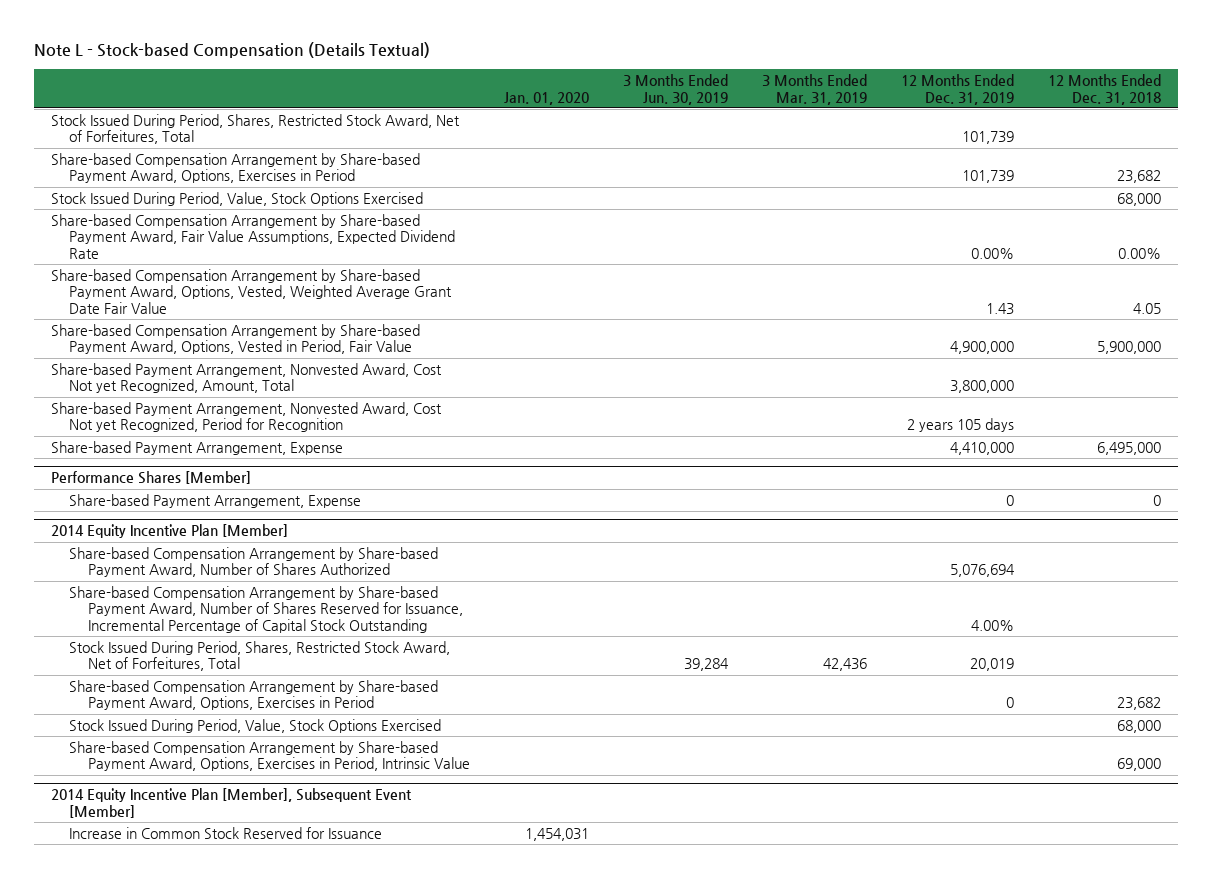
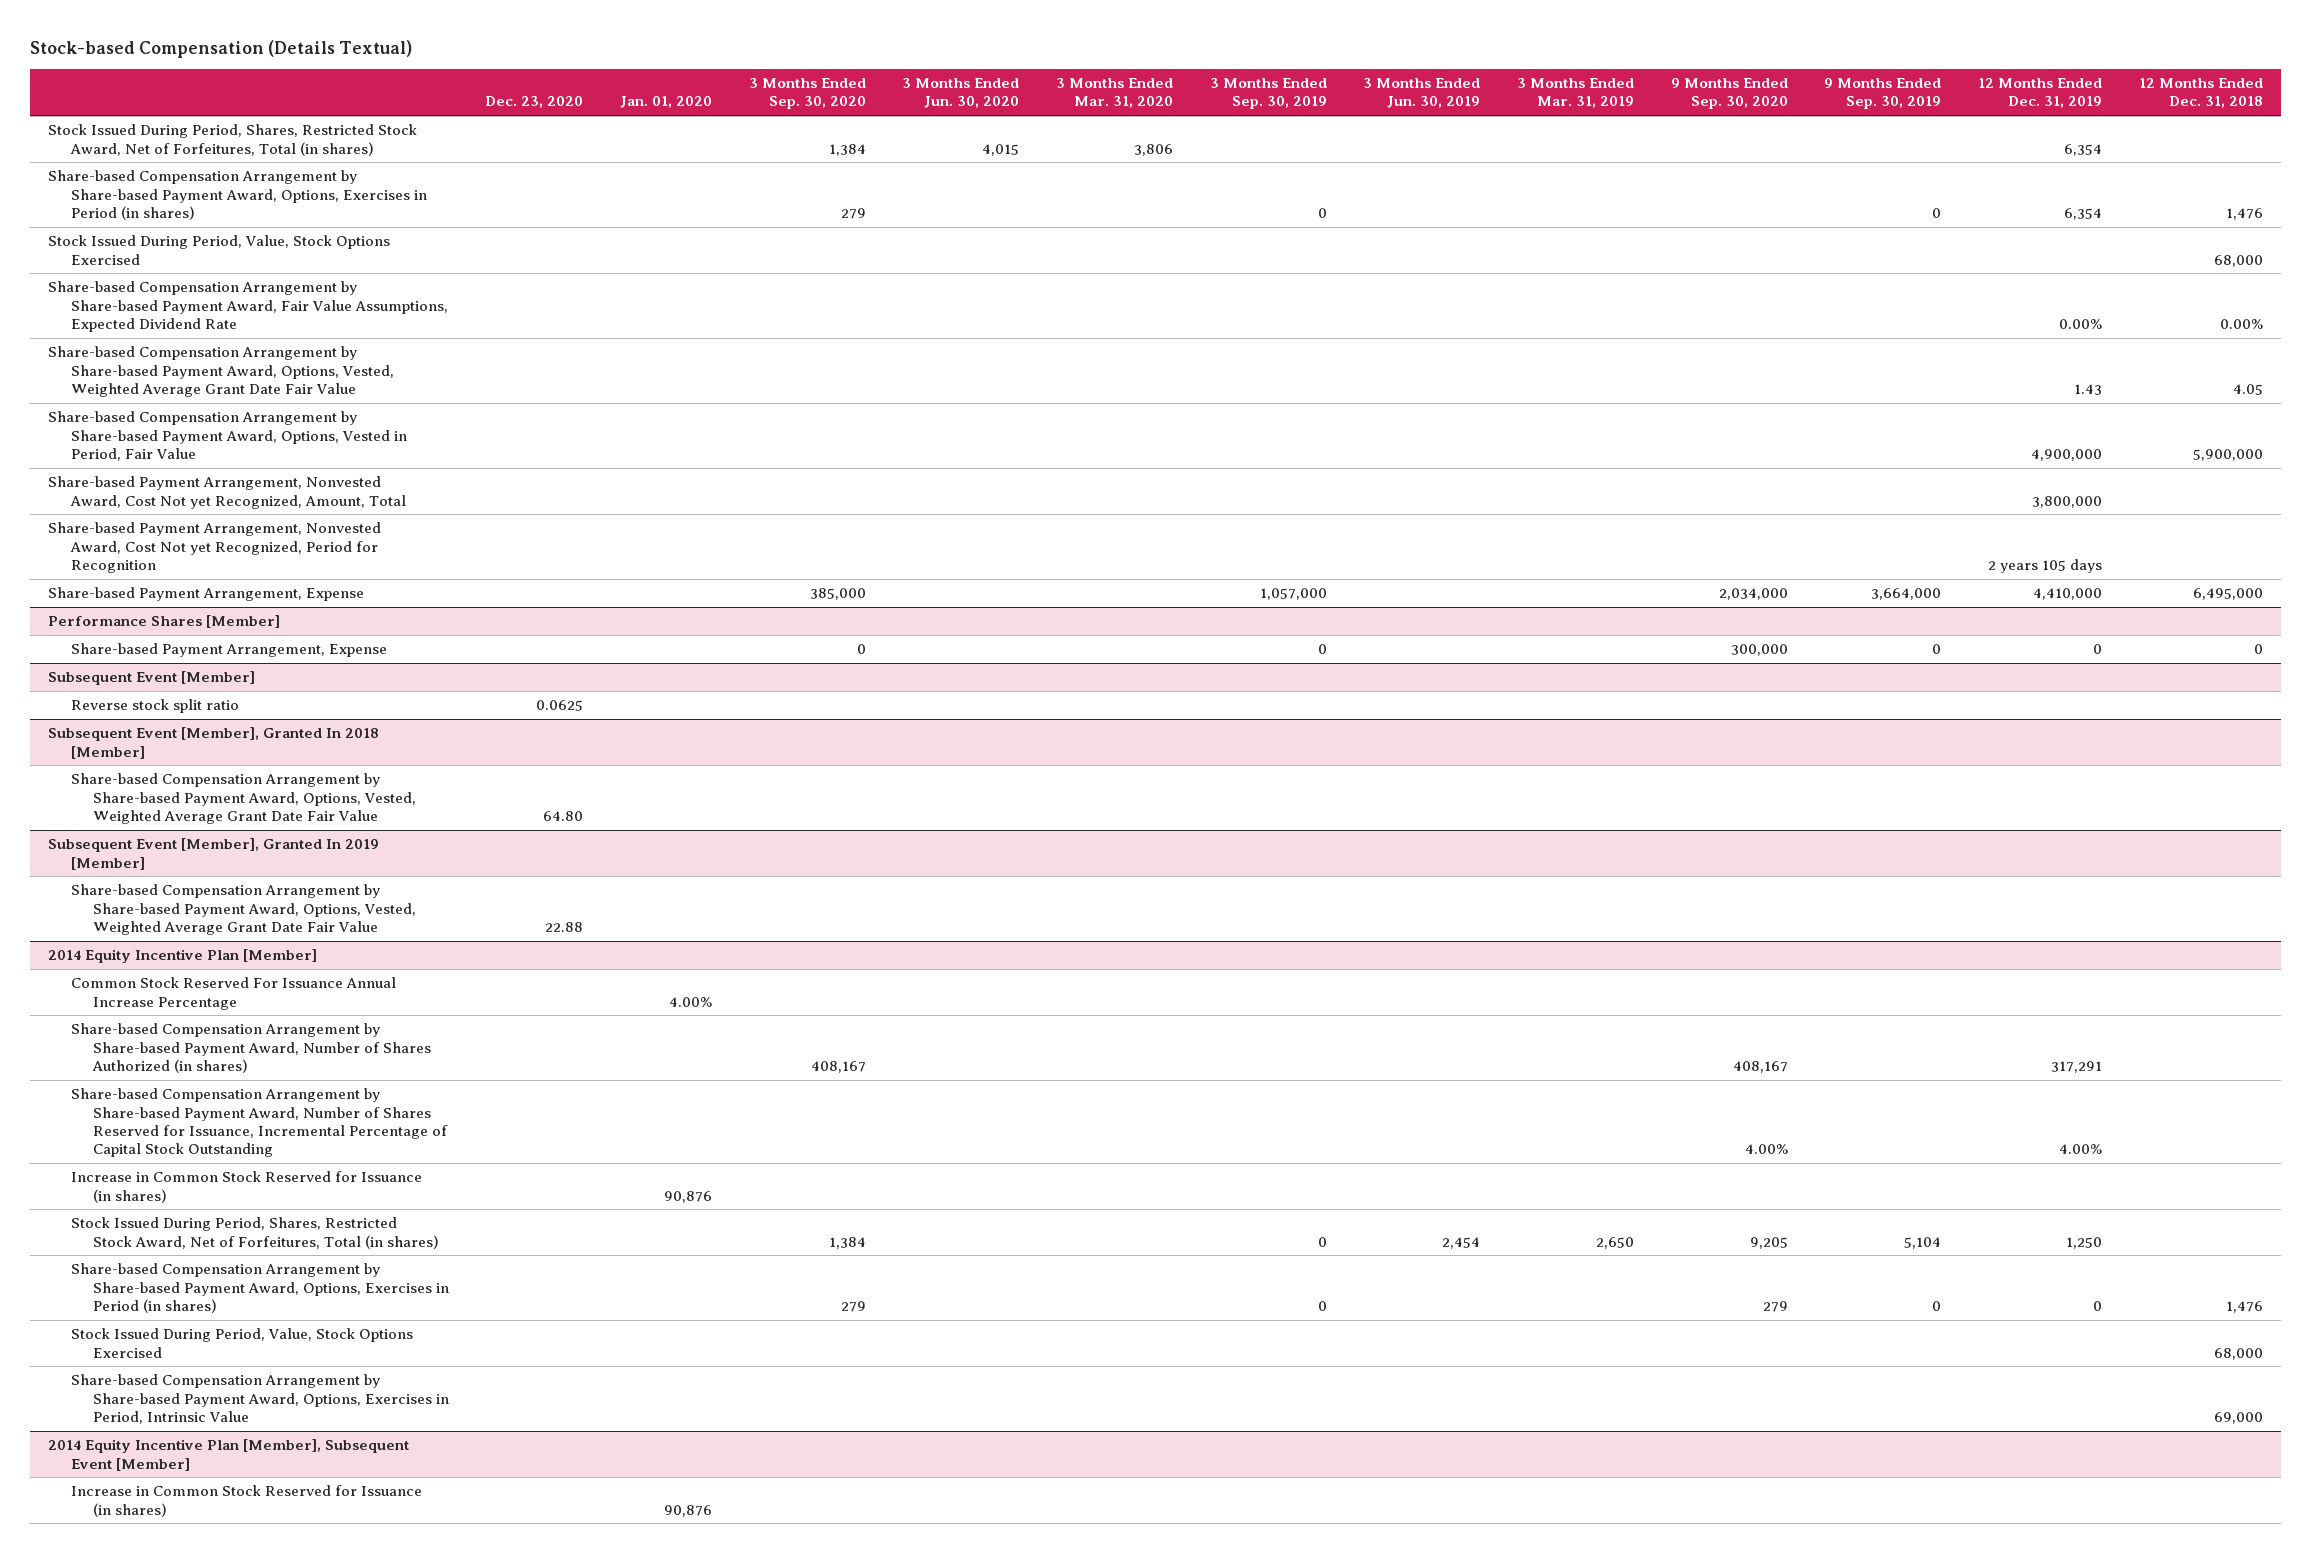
[34,42,431,59] Note L - Stock-based Compensation (Details Textual) -> [30,39,413,58] Stock-based Compensation (Details Textual)
none -> [485,96,584,109] Dec. 23, 2020
none -> [748,78,866,110] 3 Months Ended Sep. 30, 2020
none -> [902,78,1020,109] 3 Months Ended Jun. 30, 2020
none -> [1056,78,1174,109] 3 Months Ended Mar. 31, 2020
none -> [1209,78,1327,110] 3 Months Ended Sep. 30, 2019
none -> [1670,78,1788,110] 9 Months Ended Sep. 30, 2020
none -> [1824,78,1942,110] 9 Months Ended Sep. 30, 2019
[51,113,461,145] Stock Issued During Period, Shares, Restricted Stock Award, Net of Forfeitures, Total -> [48,124,418,156] Stock Issued During Period, Shares, Restricted Stock Award, Net of Forfeitures, Total (in shares)
[962,131,1015,145] 101,739 -> [2064,143,2103,156] 6,354
[51,152,421,184] Share-based Compensation Arrangement by Share-based Payment Award, Options, Exercises in Period -> [48,170,427,220] Share-based Compensation Arrangement by Share-based Payment Award, Options, Exercises in Period (in shares)
[962,170,1015,184] 101,739 -> [2064,207,2103,220] 6,354
[1117,170,1162,184] 23,682 -> [2225,207,2263,220] 1,476
none -> [48,671,256,686] Subsequent Event [Member]
none -> [70,699,239,714] Reverse stock split ratio
none -> [48,727,380,759] Subsequent Event [Member], Granted In 2018 [Member]
none -> [70,773,416,824] Share-based Compensation Arrangement by Share-based Payment Award, Options, Vested, Weighted Average Grant Date Fair Value
none -> [48,838,380,870] Subsequent Event [Member], Granted In 2019 [Member]
none -> [70,884,416,935] Share-based Compensation Arrangement by Share-based Payment Award, Options, Vested, Weighted Average Grant Date Fair Value
none -> [70,977,396,1010] Common Stock Reserved For Issuance Annual Increase Percentage
[69,546,439,578] Share-based Compensation Arrangement by Share-based Payment Award, Number of Shares Authorized -> [70,1023,431,1073] Share-based Compensation Arrangement by Share-based Payment Award, Number of Shares Authorized (in shares)
[950,564,1016,578] 5,076,694 -> [2051,1060,2103,1073] 317,291
none -> [70,1171,422,1203] Increase in Common Stock Reserved for Issuance (in shares)
[69,640,451,672] Stock Issued During Period, Shares, Restricted Stock Award, Net of Forfeitures, Total -> [70,1217,439,1249] Stock Issued During Period, Shares, Restricted Stock Award, Net of Forfeitures, Total (in shares)
[683,658,729,672] 39,284 -> [1442,1236,1481,1249] 2,454
[822,658,867,672] 42,436 -> [1596,1236,1635,1249] 2,650
[970,658,1015,672] 20,019 -> [2066,1236,2103,1249] 1,250
[69,679,439,711] Share-based Compensation Arrangement by Share-based Payment Award, Options, Exercises in Period -> [70,1263,449,1313] Share-based Compensation Arrangement by Share-based Payment Award, Options, Exercises in Period (in shares)
[1117,697,1162,711] 23,682 -> [2225,1300,2263,1313] 1,476
[69,826,383,839] Increase in Common Stock Reserved for Issuance -> [70,1485,422,1517] Increase in Common Stock Reserved for Issuance (in shares)
[524,827,589,841] 1,454,031 -> [664,1504,713,1517] 90,876

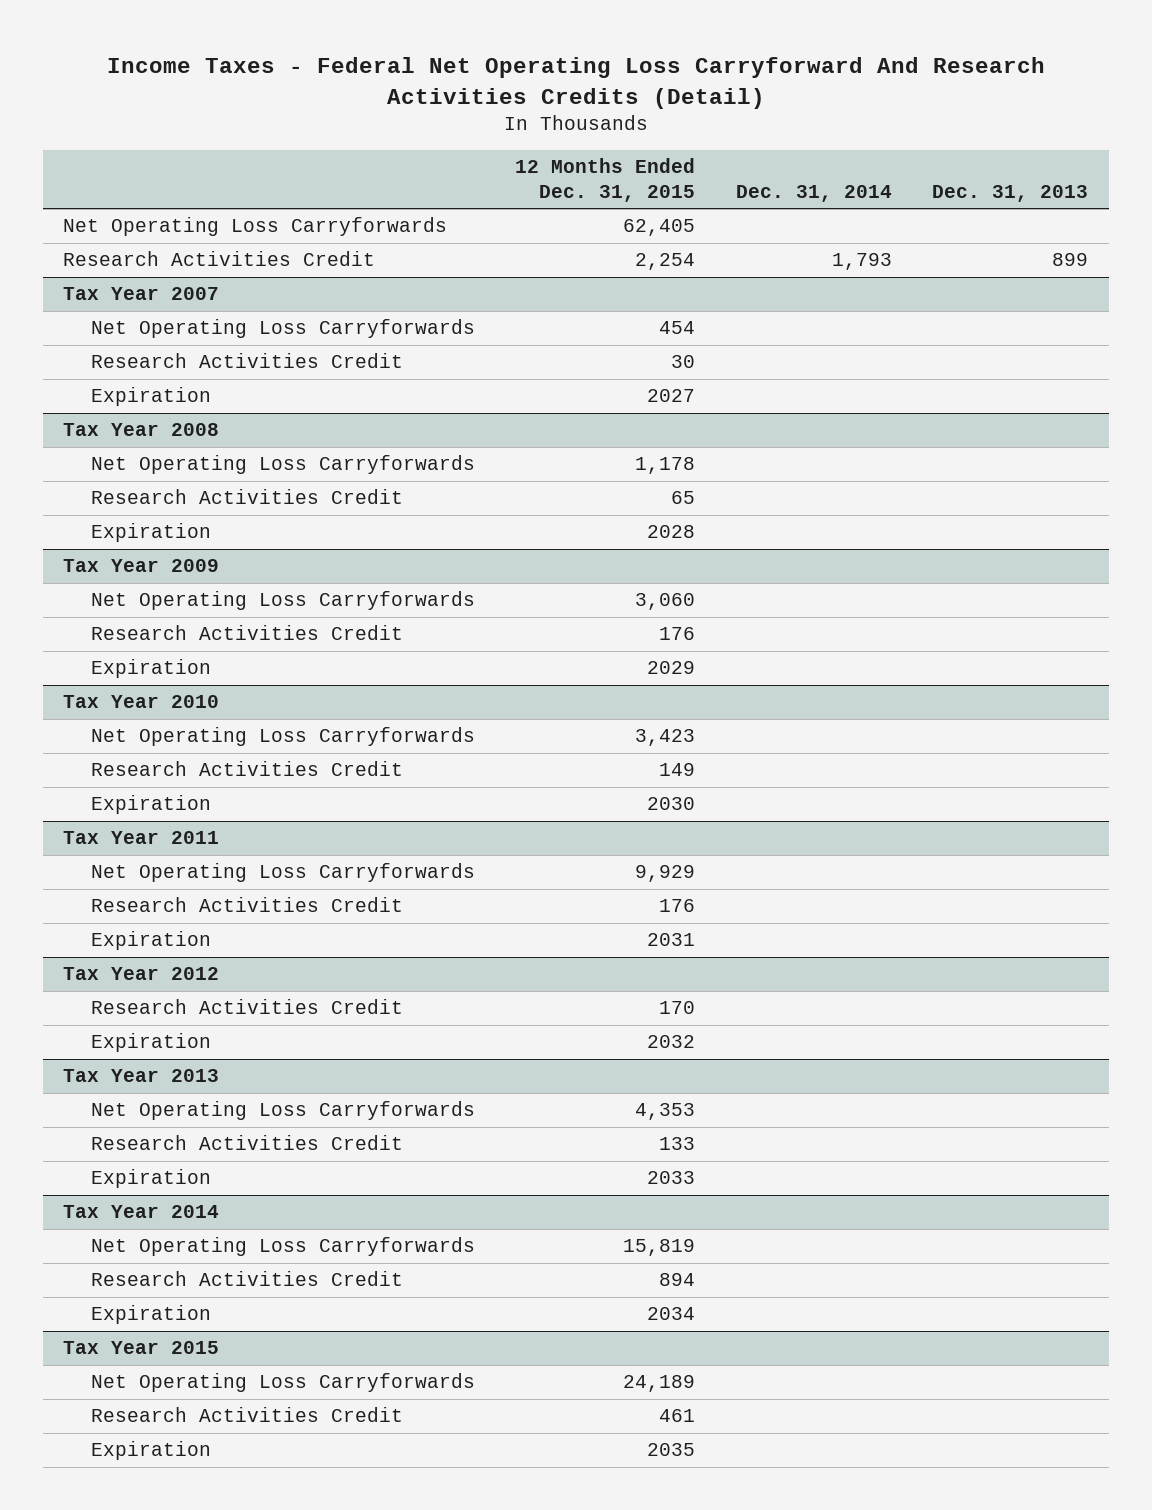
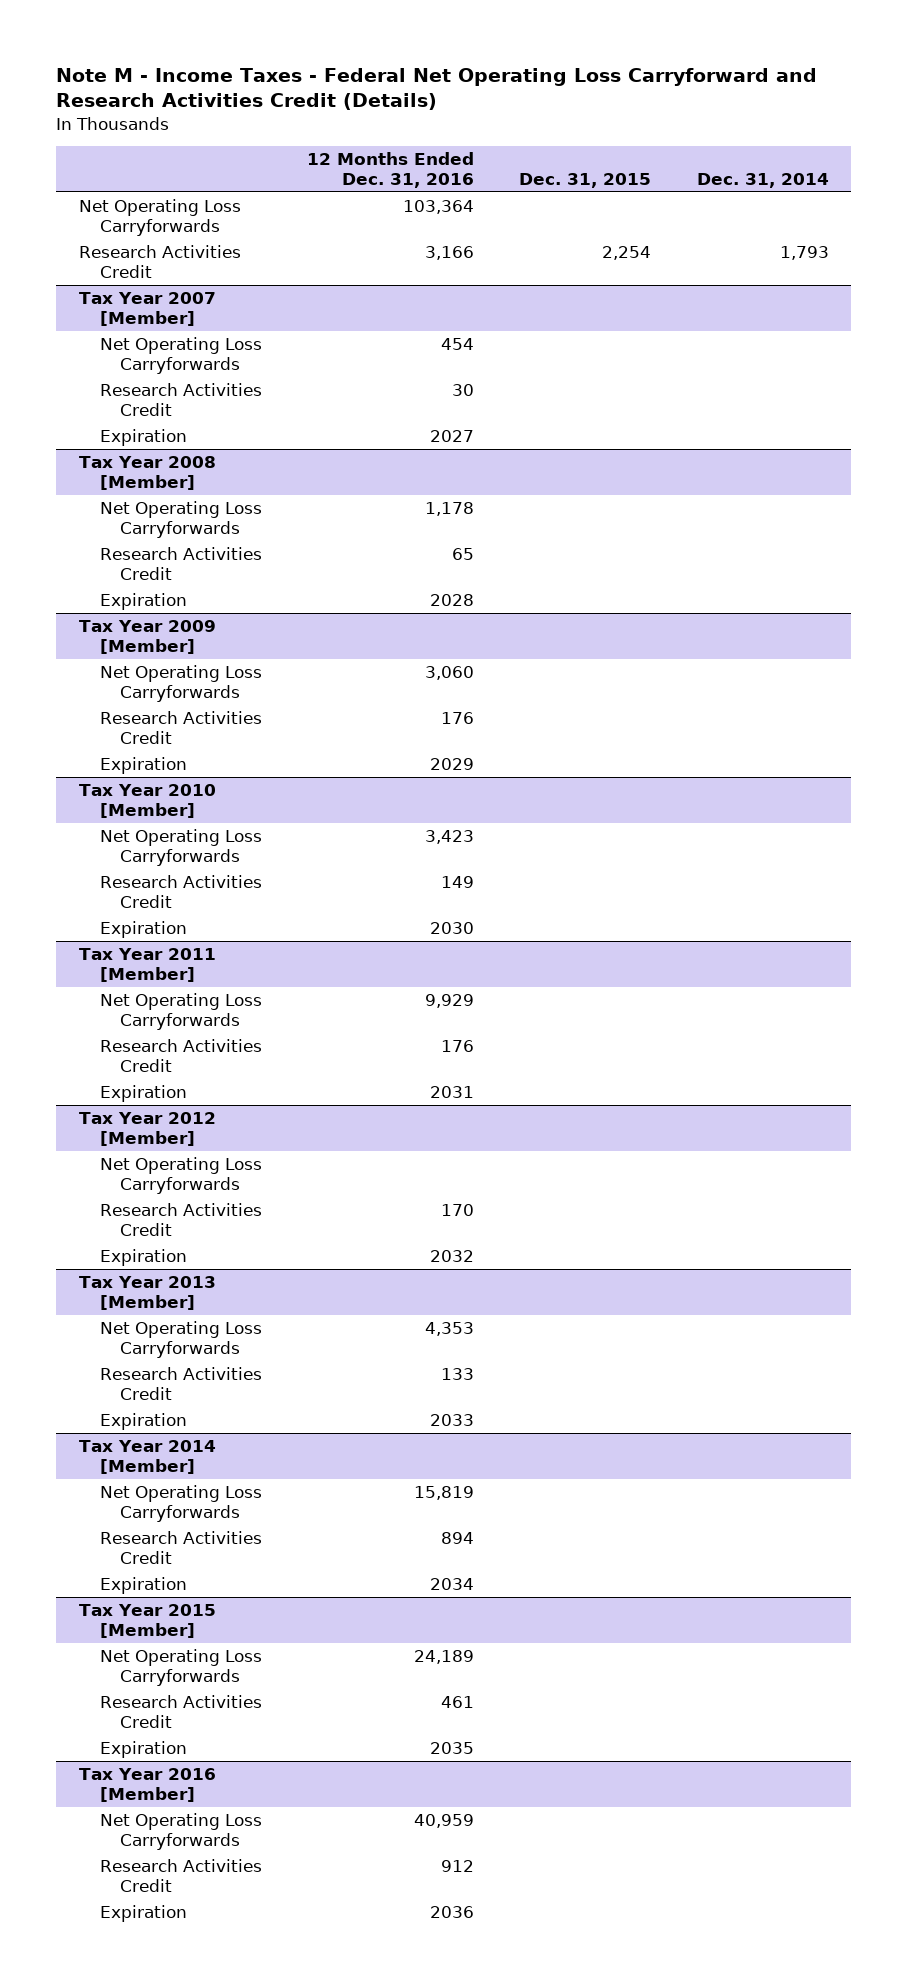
[106,57,1045,109] Income Taxes - Federal Net Operating Loss Carryforward And Research Activities Credits (Detail) -> [56,67,818,111] Note M - Income Taxes - Federal Net Operating Loss Carryforward and Research Activities Credit (Details)
[515,158,696,202] 12 Months Ended Dec. 31, 2015 -> none
[932,184,1089,202] Dec. 31, 2013 -> none
none -> [306,152,474,188] 12 Months Ended Dec. 31, 2016
none -> [519,172,652,188] Dec. 31, 2015
[63,287,220,301] Tax Year 2007 -> [79,292,217,326] Tax Year 2007 [Member]
[63,423,220,437] Tax Year 2008 -> [79,456,217,490] Tax Year 2008 [Member]
[63,559,220,573] Tax Year 2009 -> [79,620,217,654] Tax Year 2009 [Member]
[63,695,220,709] Tax Year 2010 -> [79,784,217,818] Tax Year 2010 [Member]
[63,831,220,845] Tax Year 2011 -> [79,948,217,982] Tax Year 2011 [Member]
[63,967,220,981] Tax Year 2012 -> [79,1112,217,1146] Tax Year 2012 [Member]
none -> [99,1157,262,1194] Net Operating Loss Carryforwards
[63,1069,220,1083] Tax Year 2013 -> [79,1276,217,1310] Tax Year 2013 [Member]
[63,1205,220,1219] Tax Year 2014 -> [79,1440,217,1474] Tax Year 2014 [Member]
[63,1341,220,1355] Tax Year 2015 -> [79,1604,217,1638] Tax Year 2015 [Member]
none -> [79,1768,217,1802] Tax Year 2016 [Member]
none -> [99,1813,262,1850] Net Operating Loss Carryforwards
none -> [99,1859,262,1892] Research Activities Credit
none -> [99,1905,187,1923] Expiration

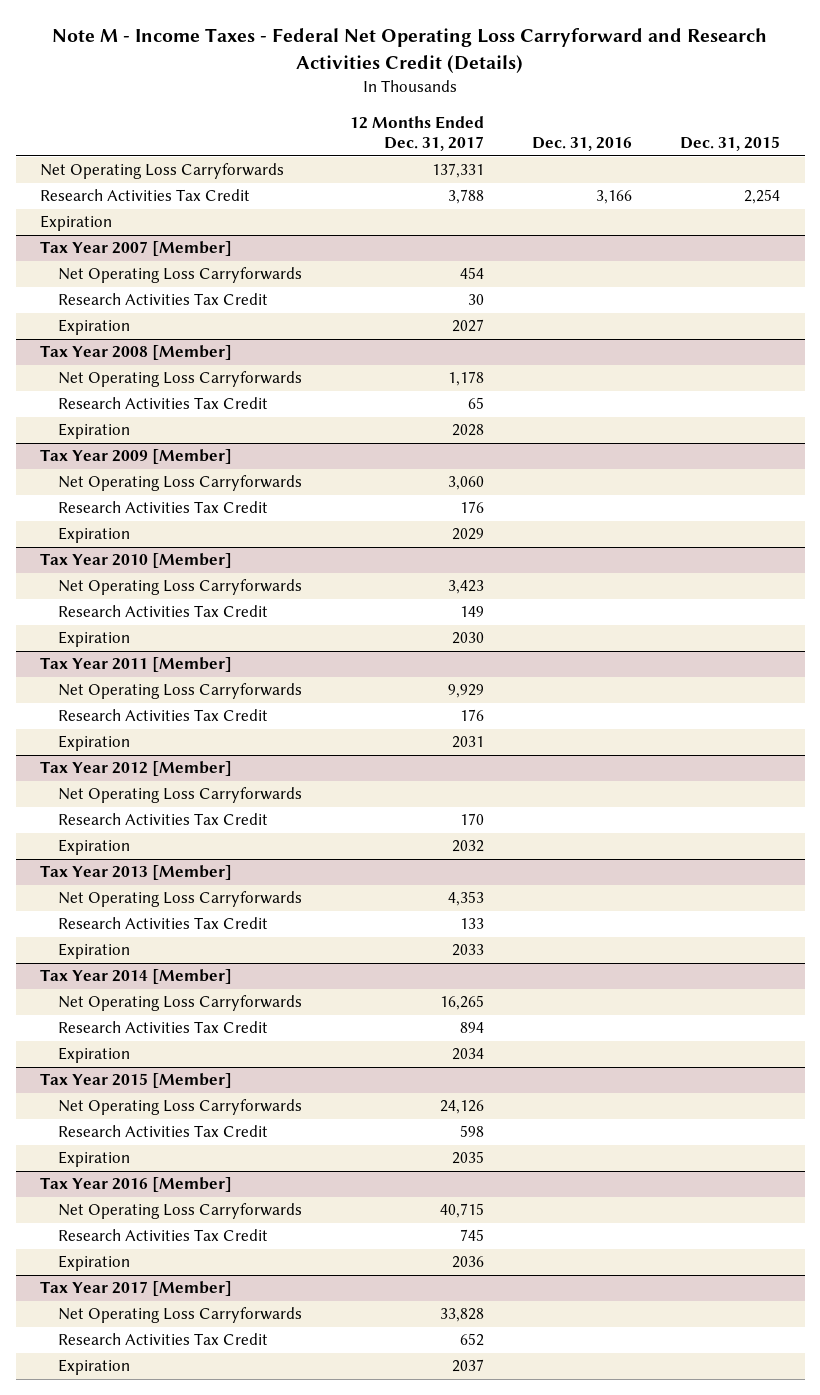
[306,152,474,188] 12 Months Ended Dec. 31, 2016 -> none
[696,172,829,188] Dec. 31, 2014 -> none
none -> [350,115,485,152] 12 Months Ended Dec. 31, 2017
none -> [532,137,633,152] Dec. 31, 2016
[79,245,242,278] Research Activities Credit -> [39,189,250,202] Research Activities Tax Credit
none -> [39,215,112,232] Expiration
[99,383,262,416] Research Activities Credit -> [57,293,268,306] Research Activities Tax Credit
[99,547,262,580] Research Activities Credit -> [57,397,268,410] Research Activities Tax Credit
[99,711,262,744] Research Activities Credit -> [57,501,268,514] Research Activities Tax Credit
[99,875,262,908] Research Activities Credit -> [57,605,268,618] Research Activities Tax Credit
[99,1039,262,1072] Research Activities Credit -> [57,709,268,722] Research Activities Tax Credit
[99,1203,262,1236] Research Activities Credit -> [57,813,268,826] Research Activities Tax Credit
[99,1367,262,1400] Research Activities Credit -> [57,917,268,930] Research Activities Tax Credit
[99,1531,262,1564] Research Activities Credit -> [57,1021,268,1034] Research Activities Tax Credit
[99,1695,262,1728] Research Activities Credit -> [57,1125,268,1138] Research Activities Tax Credit
[99,1859,262,1892] Research Activities Credit -> [57,1229,268,1242] Research Activities Tax Credit
none -> [39,1281,232,1297] Tax Year 2017 [Member]
none -> [57,1307,302,1324] Net Operating Loss Carryforwards
none -> [57,1333,268,1346] Research Activities Tax Credit
none -> [57,1359,130,1376] Expiration

